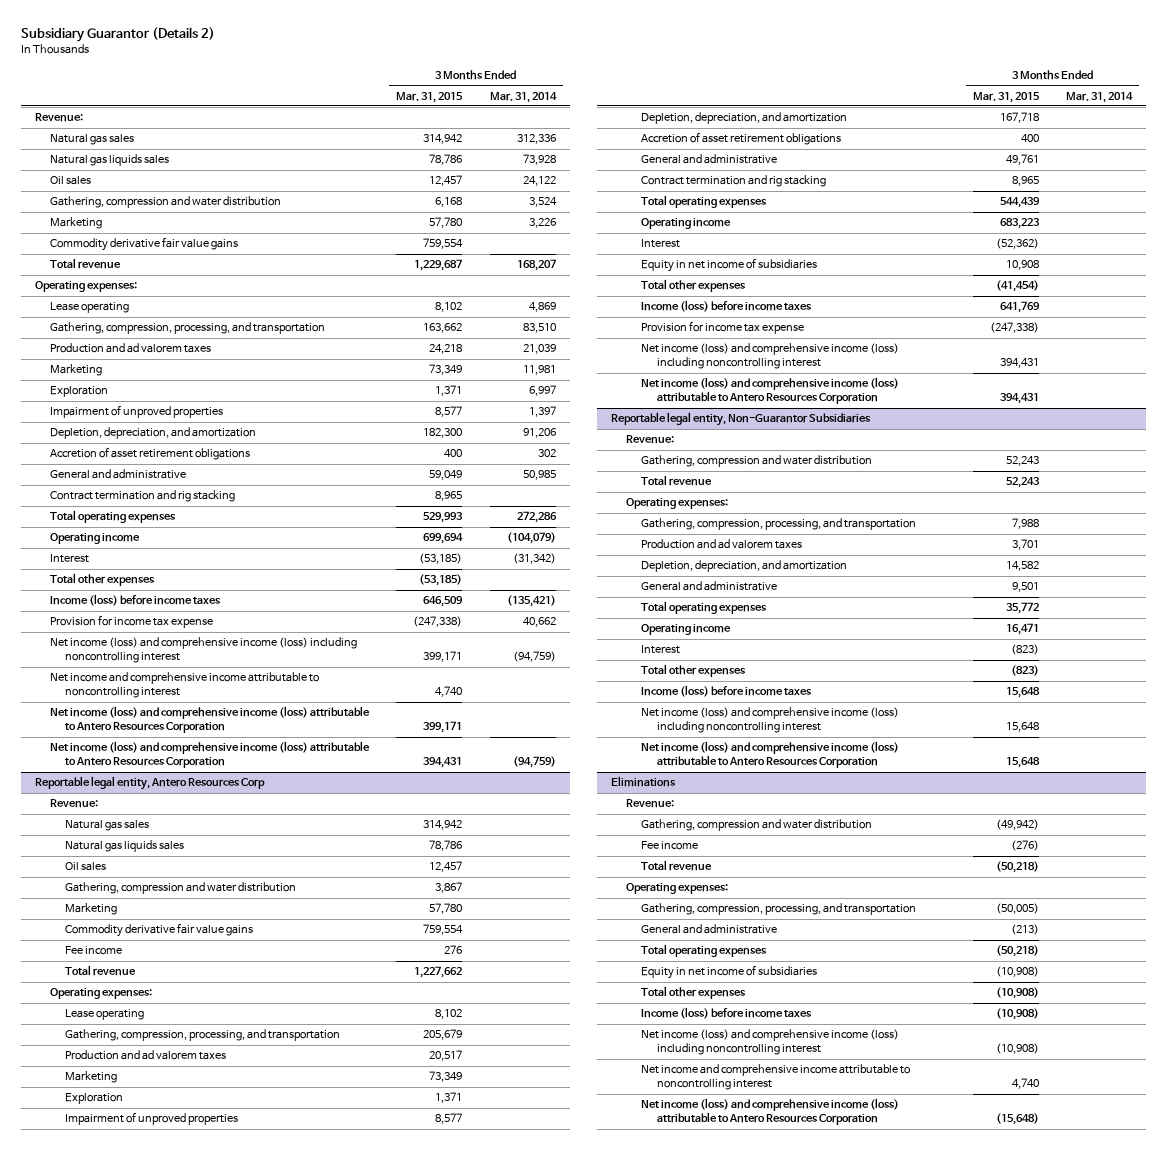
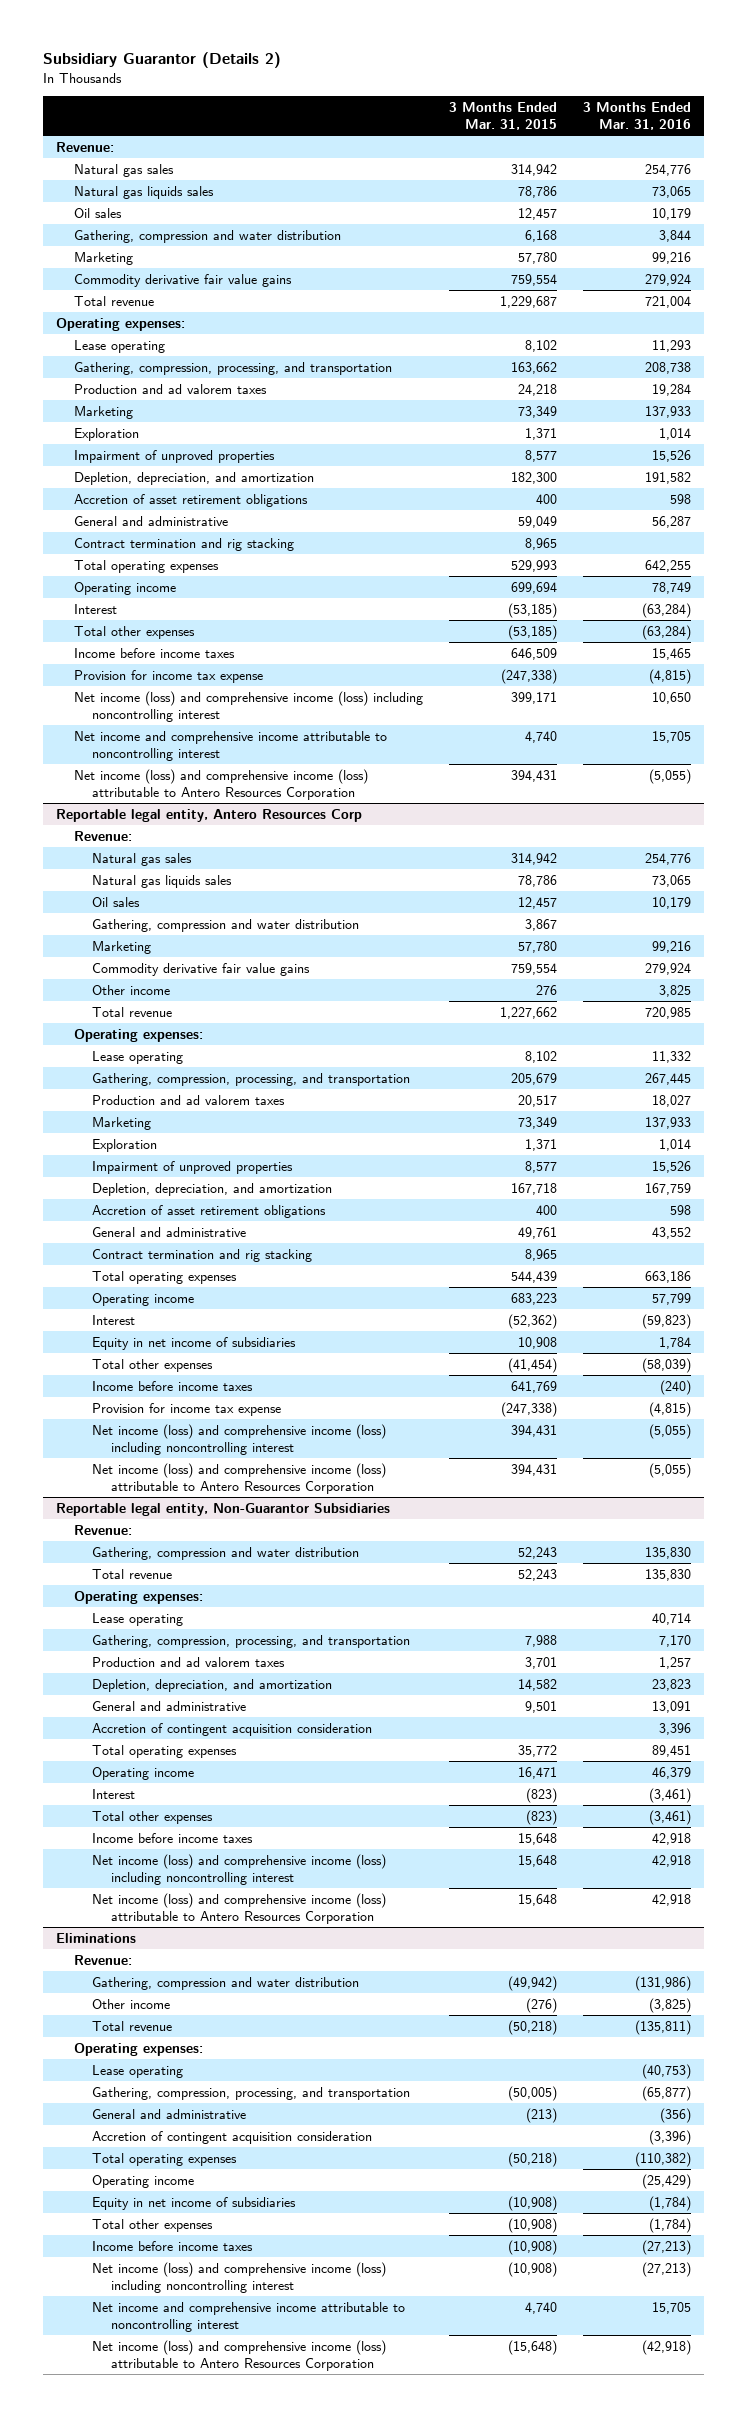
[489,91,557,103] Mar. 31, 2014 -> none
none -> [582,102,691,131] 3 Months Ended Mar. 31, 2016
[49,594,221,607] Income (loss) before income taxes -> [74,647,236,658] Income before income taxes
[49,706,370,734] Net income (loss) and comprehensive income (loss) attributable to Antero Resources Corporation -> none
[64,946,122,956] Fee income -> [92,984,171,995] Other income
[641,300,813,313] Income (loss) before income taxes -> [92,1380,254,1391] Income before income taxes
none -> [92,1612,184,1626] Lease operating
none -> [92,1722,373,1736] Accretion of contingent acquisition consideration
[641,685,813,698] Income (loss) before income taxes -> [92,1832,254,1843] Income before income taxes
[641,841,699,851] Fee income -> [92,1998,171,2009] Other income
none -> [92,2064,184,2078] Lease operating
none -> [92,2130,373,2144] Accretion of contingent acquisition consideration
none -> [92,2174,195,2188] Operating income
[641,1007,813,1020] Income (loss) before income taxes -> [92,2240,254,2251] Income before income taxes

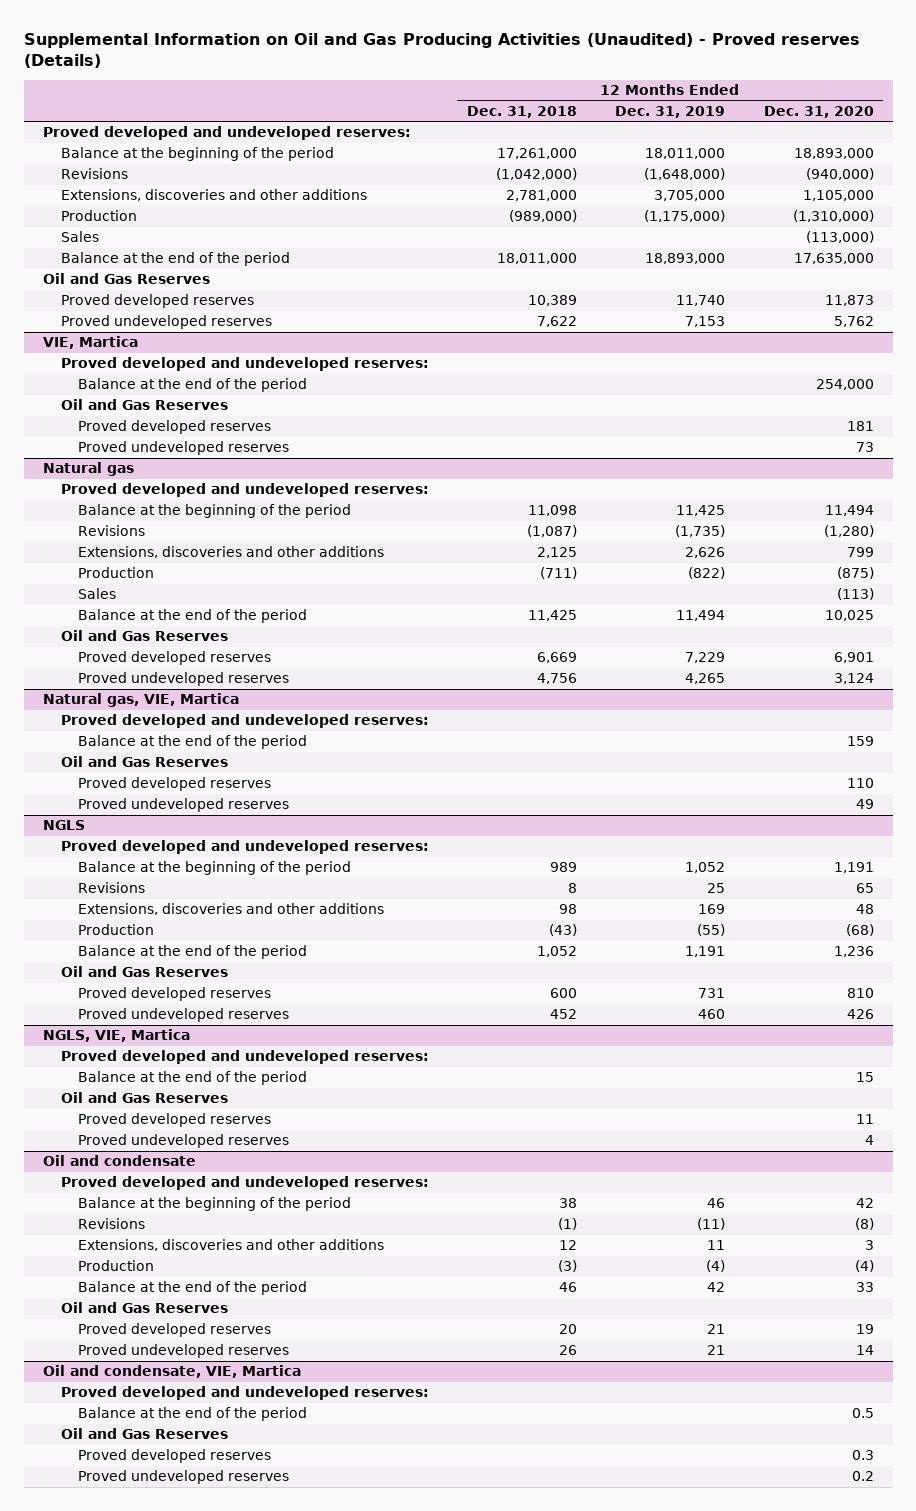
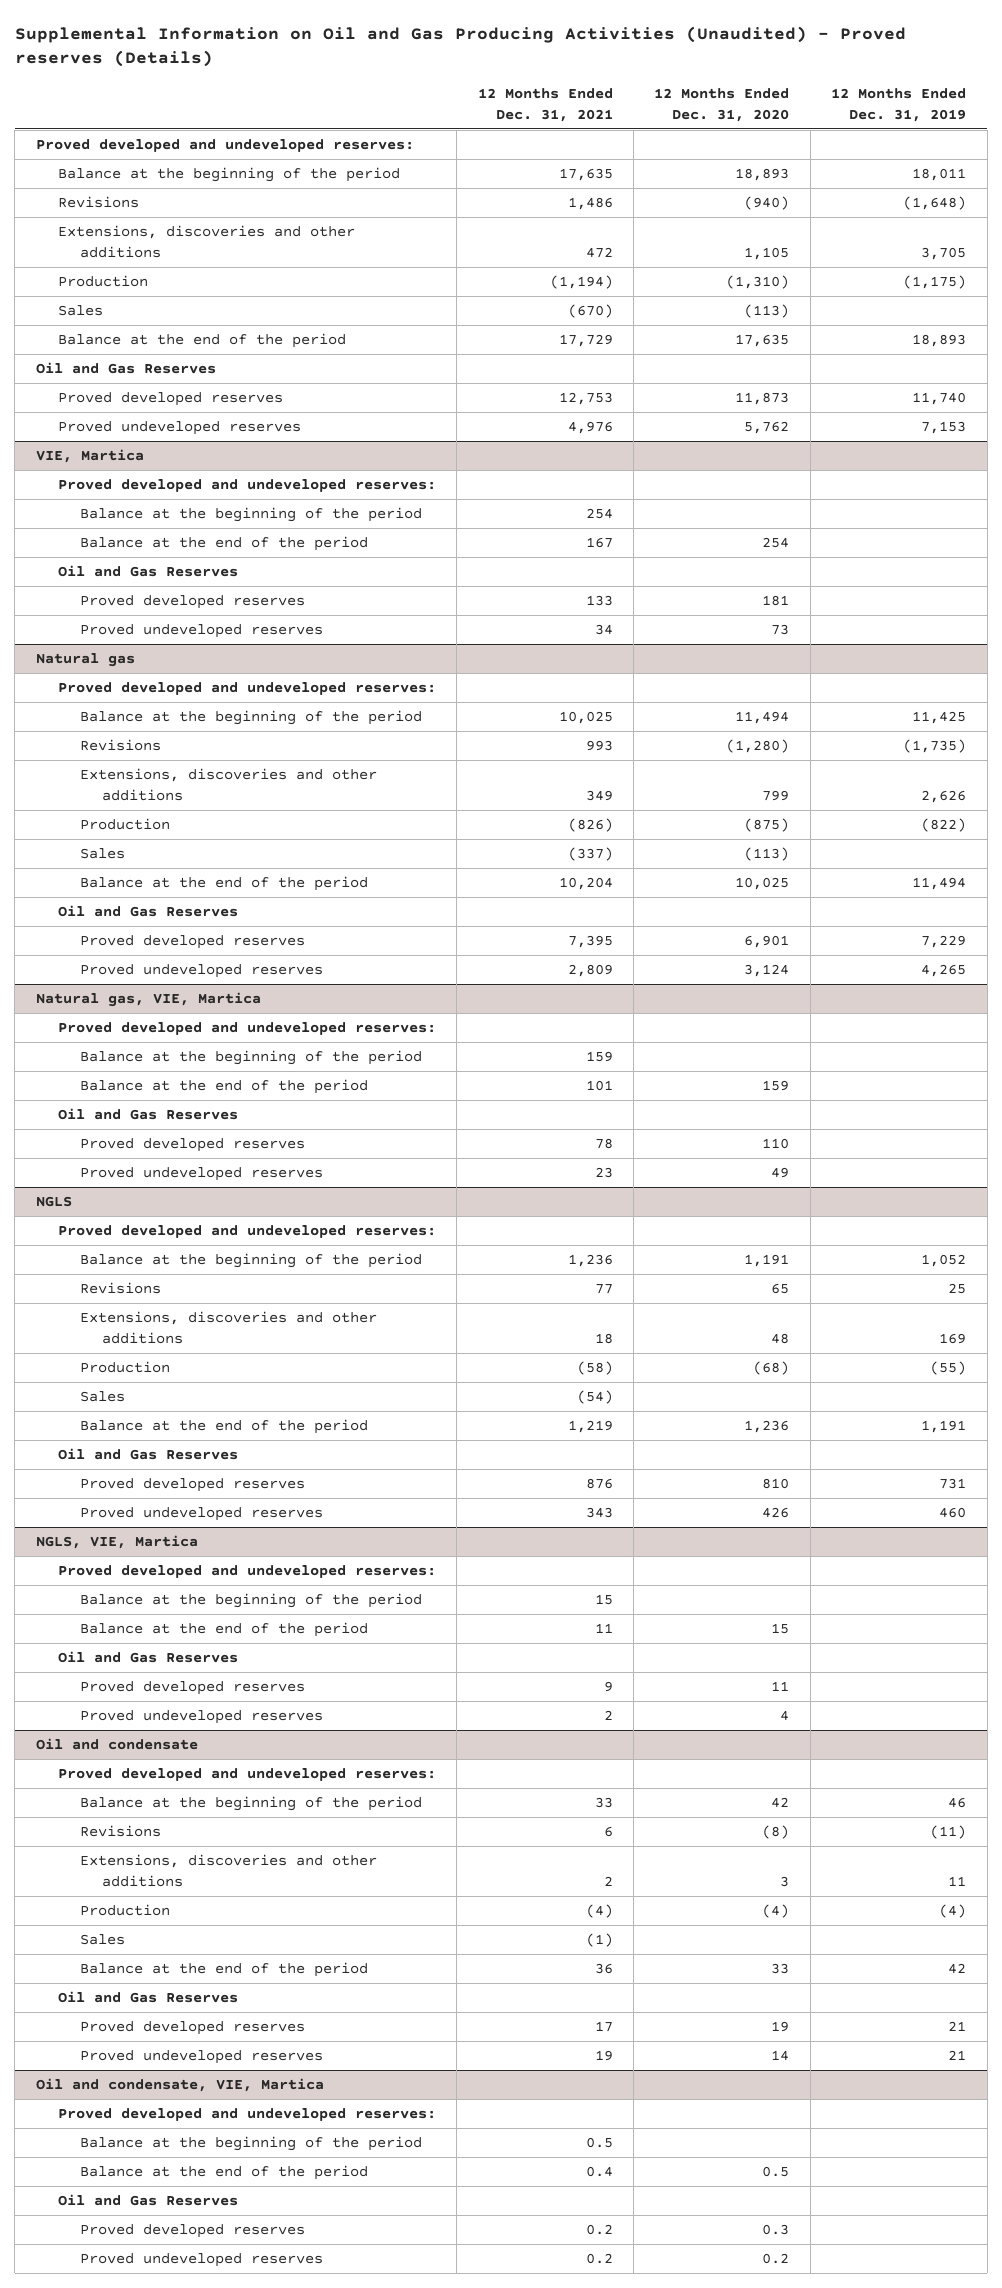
[466,105,577,118] Dec. 31, 2018 -> none
none -> [477,88,613,122] 12 Months Ended Dec. 31, 2021
[645,148,726,160] 18,011,000 -> [912,168,967,182] 18,011
[793,148,874,160] 18,893,000 -> [735,168,790,182] 18,893
[644,168,726,181] (1,648,000) -> [903,196,967,211] (1,648)
[805,168,874,181] (940,000) -> [744,196,790,211] (940)
[654,190,726,202] 3,705,000 -> [921,246,967,260] 3,705
[802,190,874,202] 1,105,000 -> [744,246,790,260] 1,105
[644,210,726,223] (1,175,000) -> [903,275,967,290] (1,175)
[792,210,874,223] (1,310,000) -> [726,275,790,290] (1,310)
[805,231,874,244] (113,000) -> [744,304,790,319] (113)
[645,253,726,265] 18,893,000 -> [912,334,967,348] 18,893
[793,253,874,265] 17,635,000 -> [735,334,790,348] 17,635
none -> [79,507,422,523] Balance at the beginning of the period
[815,379,874,391] 254,000 -> [762,537,790,549] 254
none -> [79,1050,422,1066] Balance at the beginning of the period
none -> [79,1391,125,1403] Sales
none -> [79,1593,422,1609] Balance at the beginning of the period
none -> [79,1934,125,1946] Sales
none -> [79,2136,422,2152] Balance at the beginning of the period

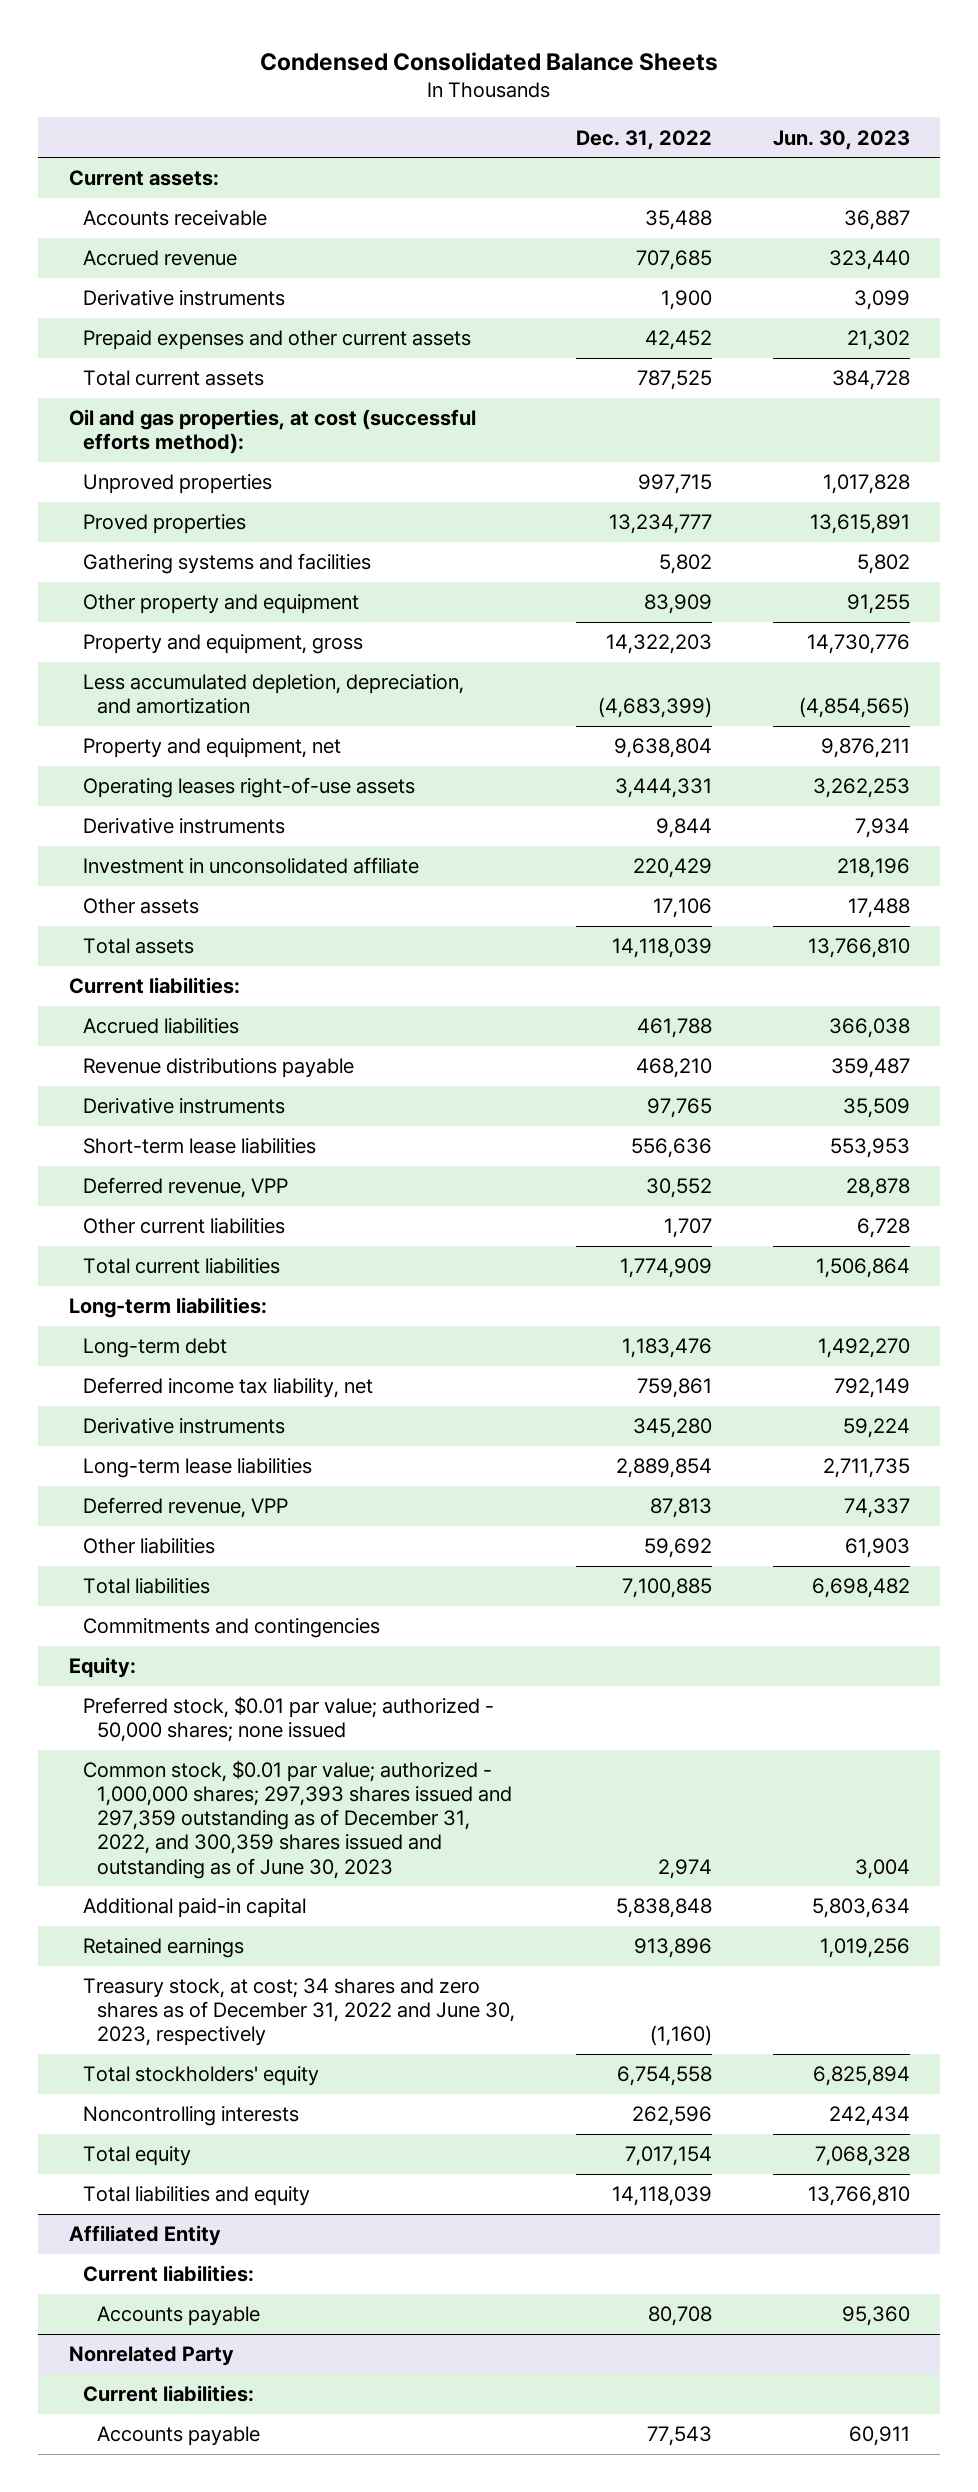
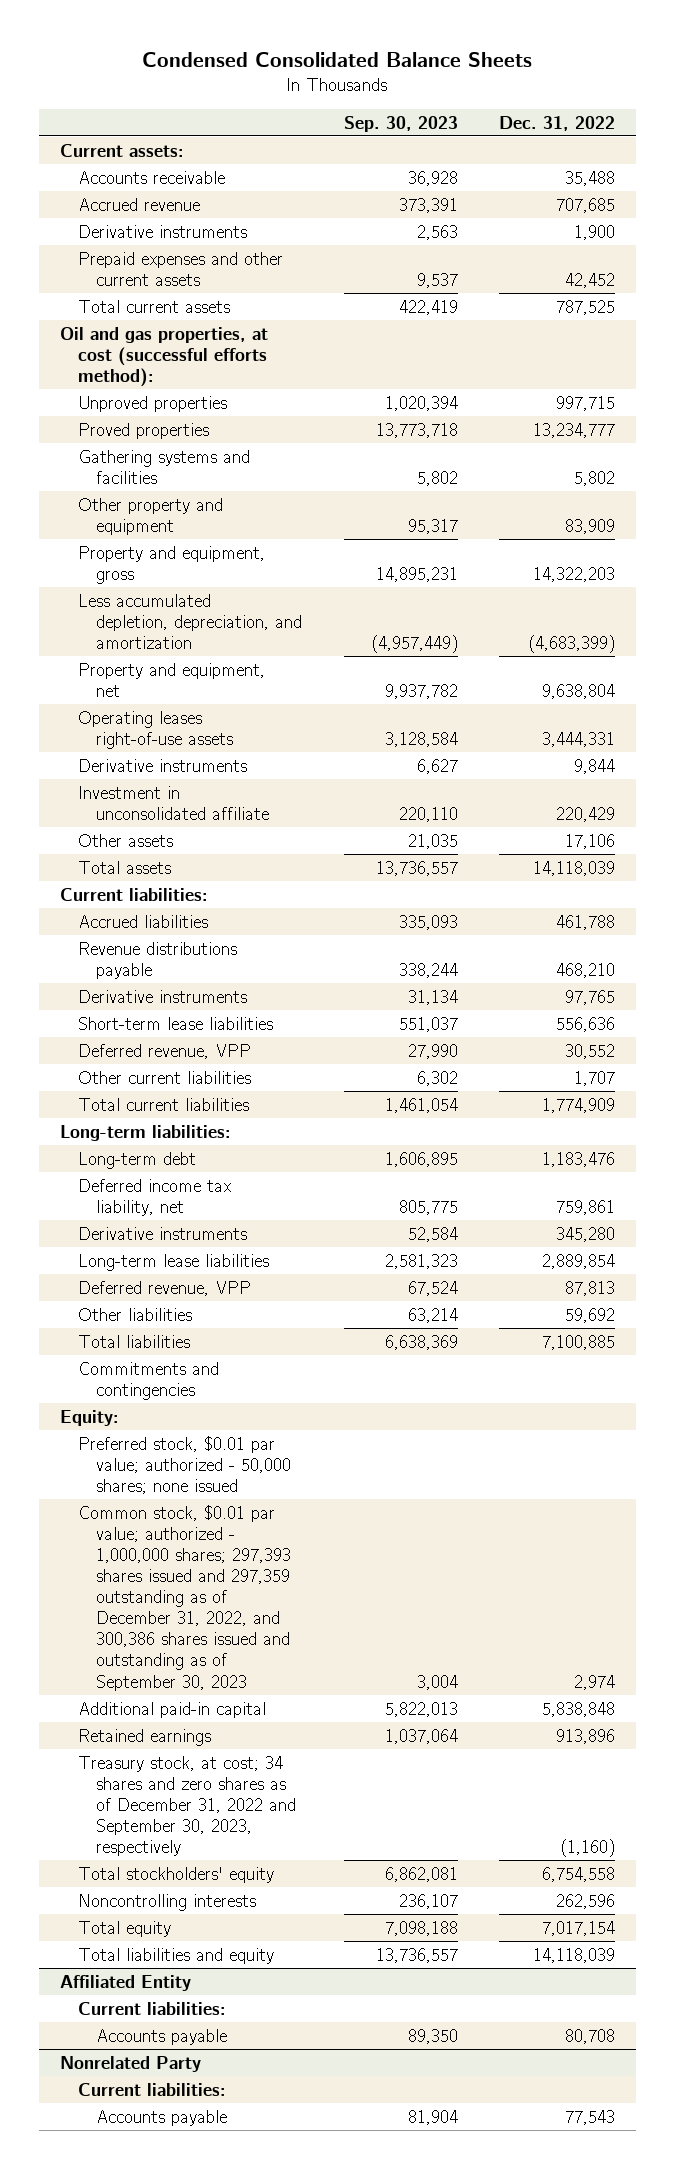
[772,129,910,150] Jun. 30, 2023 -> none
none -> [343,115,458,132] Sep. 30, 2023
[82,1760,513,1879] Common stock, $0.01 par value; authorized - 1,000,000 shares; 297,393 shares issued and 297,359 outstanding as of December 31, 2022, and 300,359 shares issued and outstanding as of June 30, 2023 -> [77,1504,291,1691] Common stock, $0.01 par value; authorized - 1,000,000 shares; 297,393 shares issued and 297,359 outstanding as of December 31, 2022, and 300,386 shares issued and outstanding as of September 30, 2023
[82,1978,516,2047] Treasury stock, at cost; 34 shares and zero shares as of December 31, 2022 and June 30, 2023, respectively -> [77,1755,296,1857] Treasury stock, at cost; 34 shares and zero shares as of December 31, 2022 and September 30, 2023, respectively

